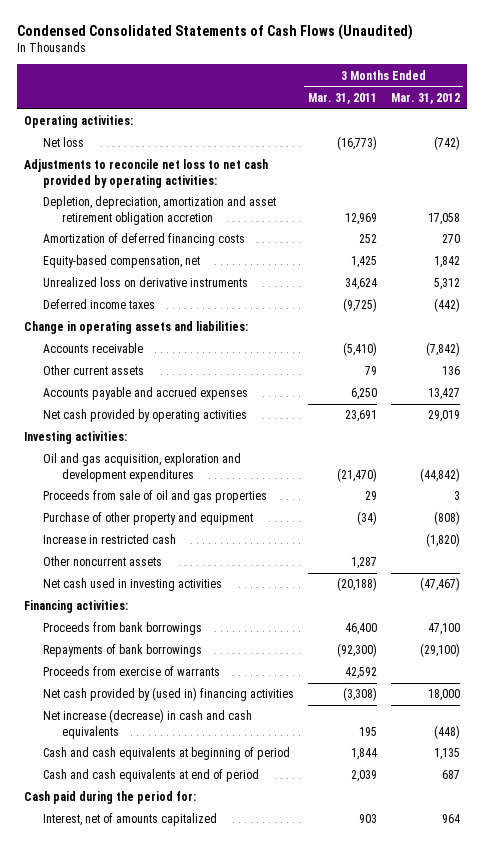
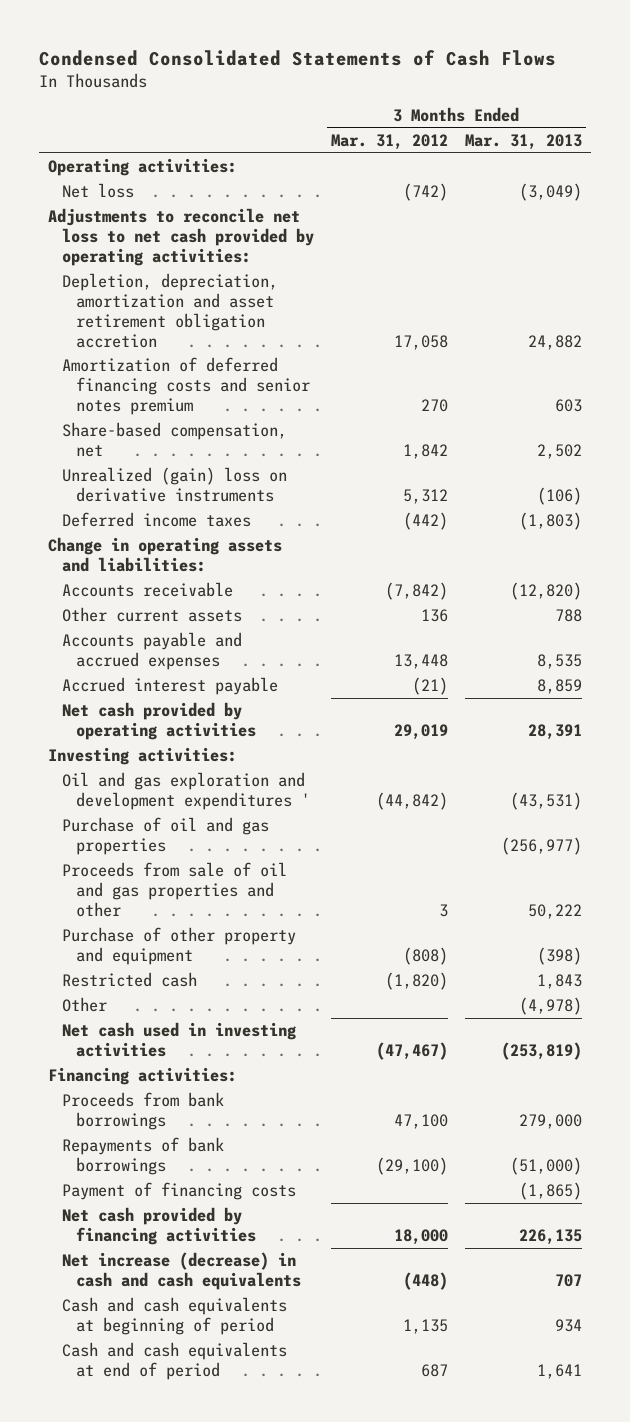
[16,23,413,40] Condensed Consolidated Statements of Cash Flows (Unaudited) -> [39,49,557,66] Condensed Consolidated Statements of Cash Flows
[307,93,377,105] Mar. 31, 2011 -> none
none -> [465,133,583,150] Mar. 31, 2013
[42,233,245,247] Amortization of deferred financing costs -> [61,357,310,415] Amortization of deferred financing costs and senior notes premium
[42,255,200,269] Equity-based compensation, net -> [61,422,287,458] Share-based compensation, net
[42,277,248,288] Unrealized loss on derivative instruments -> [61,467,287,503] Unrealized (gain) loss on derivative instruments
[427,388,460,401] 13,427 -> [393,654,448,670] 13,448
none -> [61,677,278,696] Accrued interest payable
[42,453,241,482] Oil and gas acquisition, exploration and development expenditures -> [61,772,310,811] Oil and gas exploration and development expenditures '
none -> [61,817,269,856] Purchase of oil and gas properties
[42,490,267,504] Proceeds from sale of oil and gas properties -> [61,862,287,917] Proceeds from sale of oil and gas properties and other
[42,534,176,545] Increase in restricted cash -> [61,972,197,988] Restricted cash
[42,556,162,567] Other noncurrent assets -> [61,997,107,1013] Other
[42,666,220,677] Proceeds from exercise of warrants -> none
none -> [61,1182,296,1201] Payment of financing costs
[42,687,294,702] Net cash provided by (used in) financing activities -> [61,1207,256,1246] Net cash provided by financing activities
[23,791,196,805] Cash paid during the period for: -> none
[42,813,217,827] Interest, net of amounts capitalized -> none

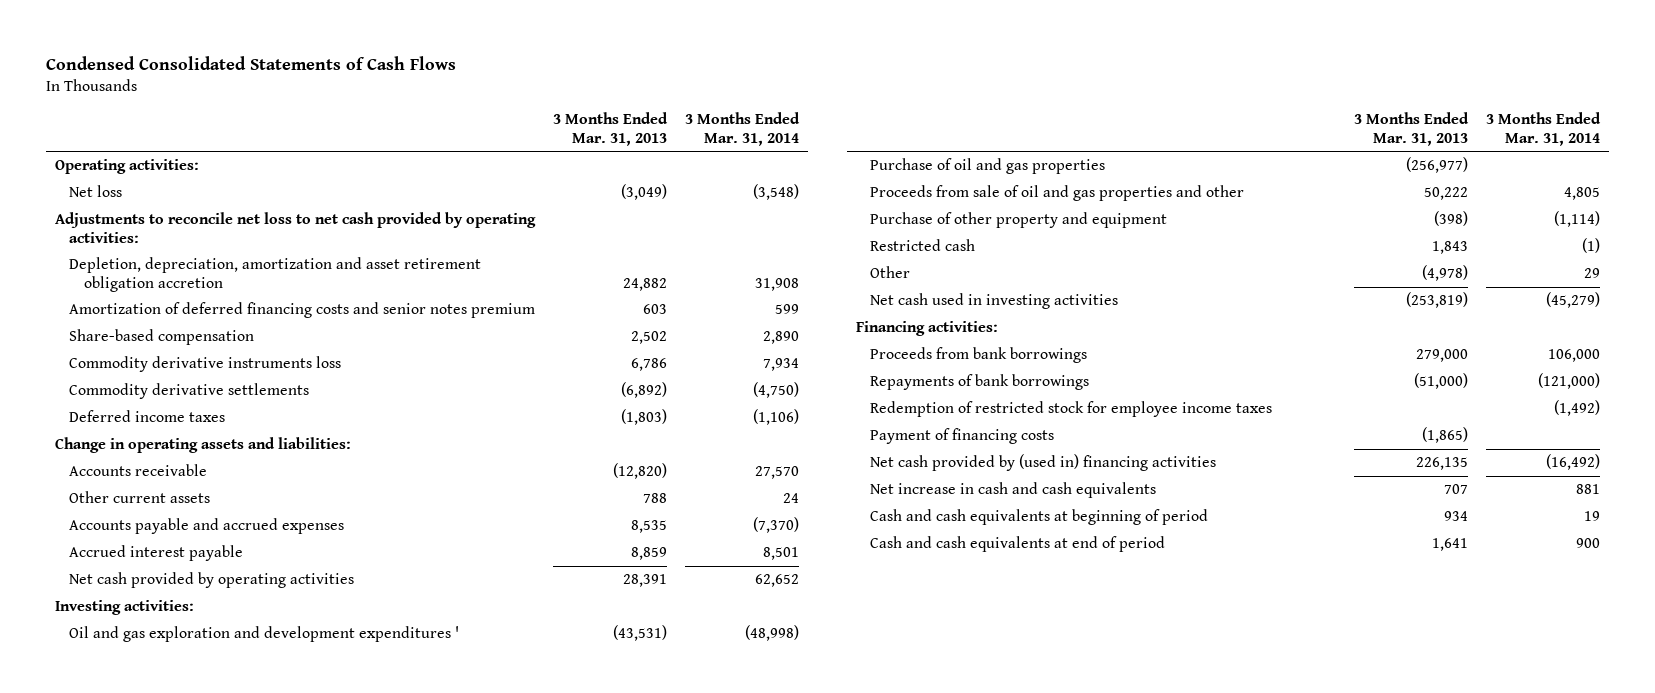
[330,133,448,150] Mar. 31, 2012 -> none
none -> [685,112,801,146] 3 Months Ended Mar. 31, 2014
[61,467,287,503] Unrealized (gain) loss on derivative instruments -> none
[61,422,287,458] Share-based compensation, net -> [69,329,255,346] Share-based compensation
none -> [69,356,342,373] Commodity derivative instruments loss
none -> [69,383,310,400] Commodity derivative settlements
none -> [870,401,1273,418] Redemption of restricted stock for employee income taxes
[61,1207,256,1246] Net cash provided by financing activities -> [870,454,1217,472] Net cash provided by (used in) financing activities
[61,1252,301,1291] Net increase (decrease) in cash and cash equivalents -> [870,482,1157,499] Net increase in cash and cash equivalents

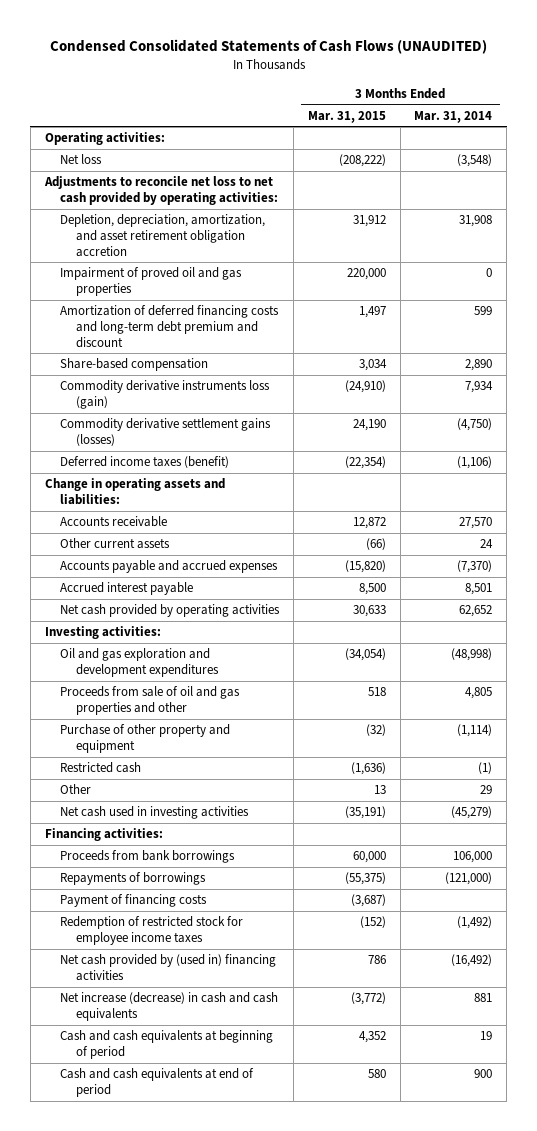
[45,55,456,70] Condensed Consolidated Statements of Cash Flows -> [49,39,487,55] Condensed Consolidated Statements of Cash Flows (UNAUDITED)
[553,112,669,146] 3 Months Ended Mar. 31, 2013 -> none
none -> [307,110,386,123] Mar. 31, 2015
[69,257,482,292] Depletion, depreciation, amortization and asset retirement obligation accretion -> [60,214,266,257] Depletion, depreciation, amortization, and asset retirement obligation accretion
none -> [60,267,243,297] Impairment of proved oil and gas properties
[69,302,536,319] Amortization of deferred financing costs and senior notes premium -> [60,305,280,348] Amortization of deferred financing costs and long-term debt premium and discount
[69,356,342,373] Commodity derivative instruments loss -> [60,380,271,410] Commodity derivative instruments loss (gain)
[69,383,310,400] Commodity derivative settlements -> [60,418,272,447] Commodity derivative settlement gains (losses)
[69,410,226,423] Deferred income taxes -> [60,456,230,469] Deferred income taxes (benefit)
[870,158,1106,175] Purchase of oil and gas properties -> none
[69,626,460,643] Oil and gas exploration and development expenditures ' -> [60,648,219,678] Oil and gas exploration and development expenditures
[870,374,1090,391] Repayments of bank borrowings -> [60,872,207,886] Repayments of borrowings
[870,401,1273,418] Redemption of restricted stock for employee income taxes -> [60,916,244,946] Redemption of restricted stock for employee income taxes
[870,482,1157,499] Net increase in cash and cash equivalents -> [60,992,279,1022] Net increase (decrease) in cash and cash equivalents

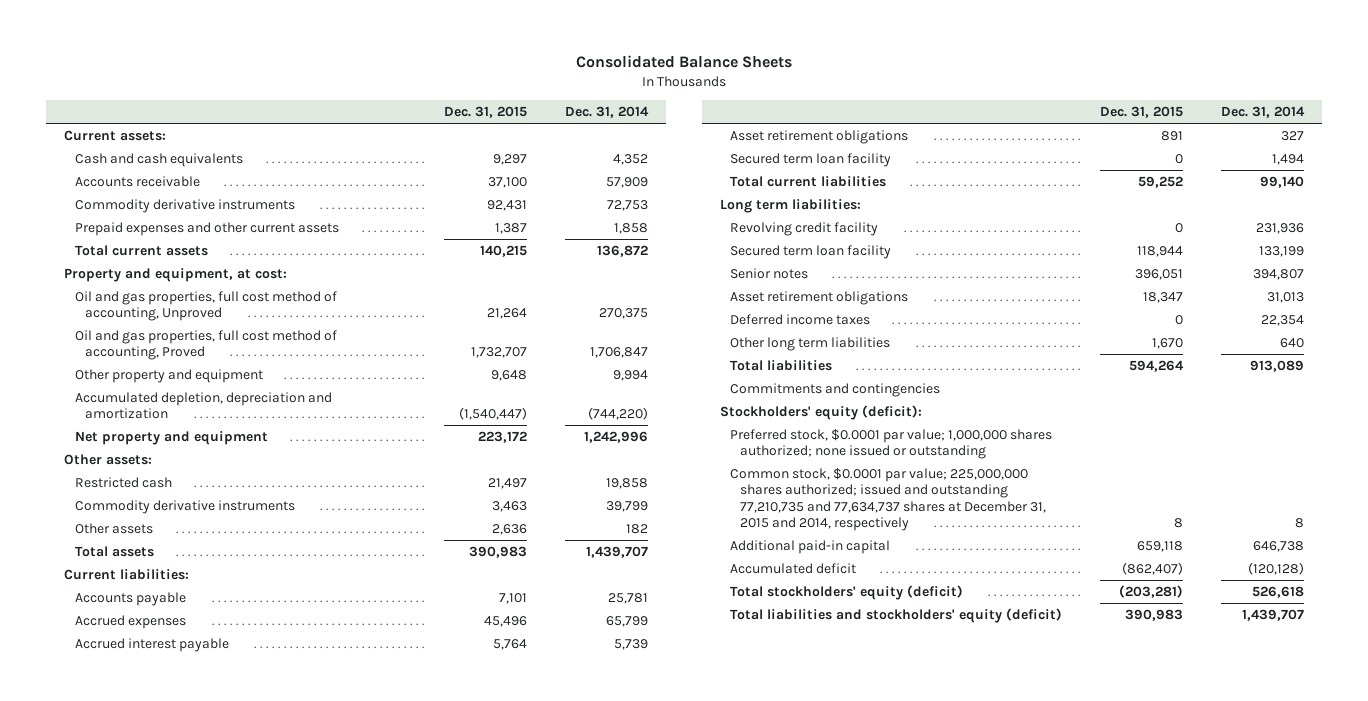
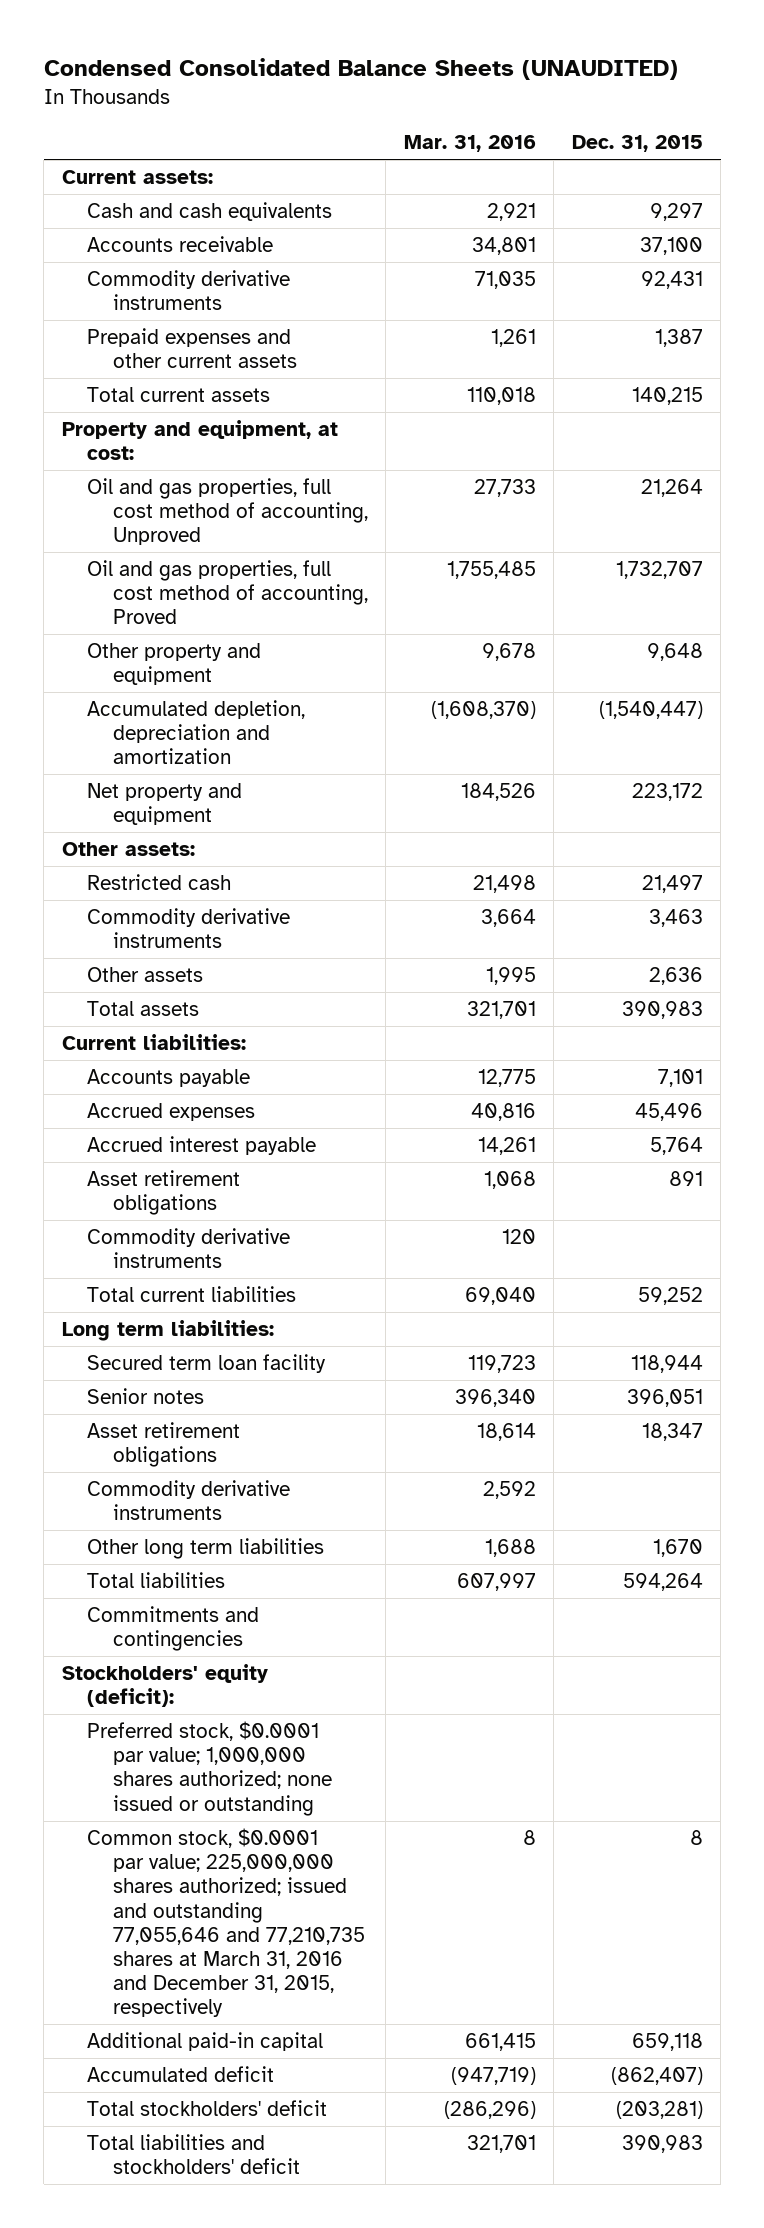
[575,55,792,69] Consolidated Balance Sheets -> [43,58,678,81] Condensed Consolidated Balance Sheets (UNAUDITED)
[564,106,649,119] Dec. 31, 2014 -> none
none -> [403,135,536,153] Mar. 31, 2016
[730,152,892,167] Secured term loan facility -> none
none -> [87,1228,291,1269] Commodity derivative instruments
[730,221,879,236] Revolving credit facility -> none
[730,313,871,325] Deferred income taxes -> none
none -> [87,1480,291,1521] Commodity derivative instruments
[730,467,1047,532] Common stock, $0.0001 par value; 225,000,000 shares authorized; issued and outstanding 77,210,735 and 77,634,737 shares at December 31, 2015 and 2014, respectively -> [87,1828,365,2018] Common stock, $0.0001 par value; 225,000,000 shares authorized; issued and outstanding 77,055,646 and 77,210,735 shares at March 31, 2016 and December 31, 2015, respectively
[730,584,964,600] Total stockholders' equity (deficit) -> [87,2100,328,2117] Total stockholders' deficit
[730,607,1063,623] Total liabilities and stockholders' equity (deficit) -> [87,2134,300,2175] Total liabilities and stockholders' deficit

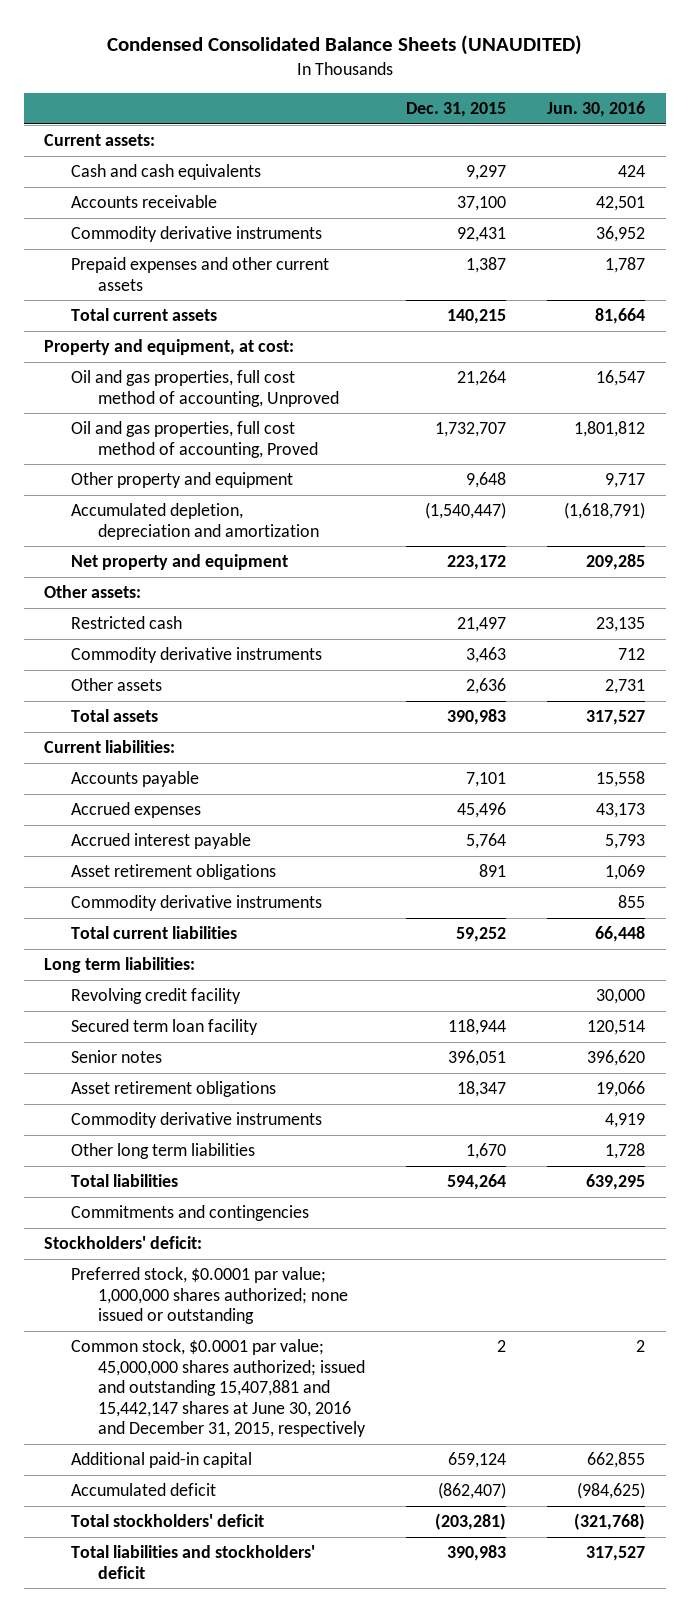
[403,135,536,153] Mar. 31, 2016 -> none
none -> [547,101,646,118] Jun. 30, 2016
none -> [71,988,242,1005] Revolving credit facility
[61,1664,268,1708] Stockholders' equity (deficit): -> [44,1236,203,1250] Stockholders' deficit:
[87,1828,365,2018] Common stock, $0.0001 par value; 225,000,000 shares authorized; issued and outstanding 77,055,646 and 77,210,735 shares at March 31, 2016 and December 31, 2015, respectively -> [71,1339,366,1438] Common stock, $0.0001 par value; 45,000,000 shares authorized; issued and outstanding 15,407,881 and 15,442,147 shares at June 30, 2016 and December 31, 2015, respectively
[689,1830,703,1846] 8 -> [497,1340,507,1353] 2
[631,2033,703,2052] 659,118 -> [448,1452,507,1469] 659,124

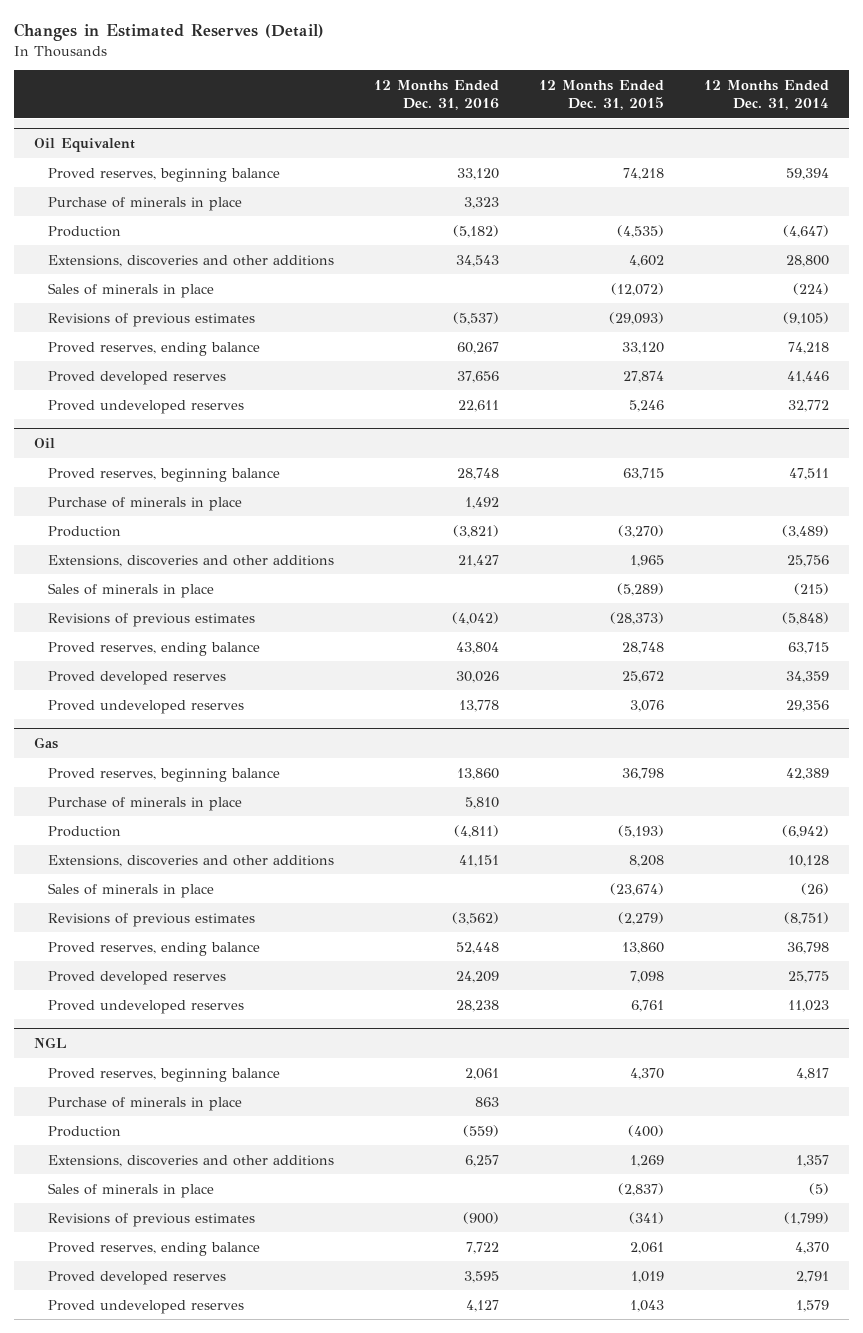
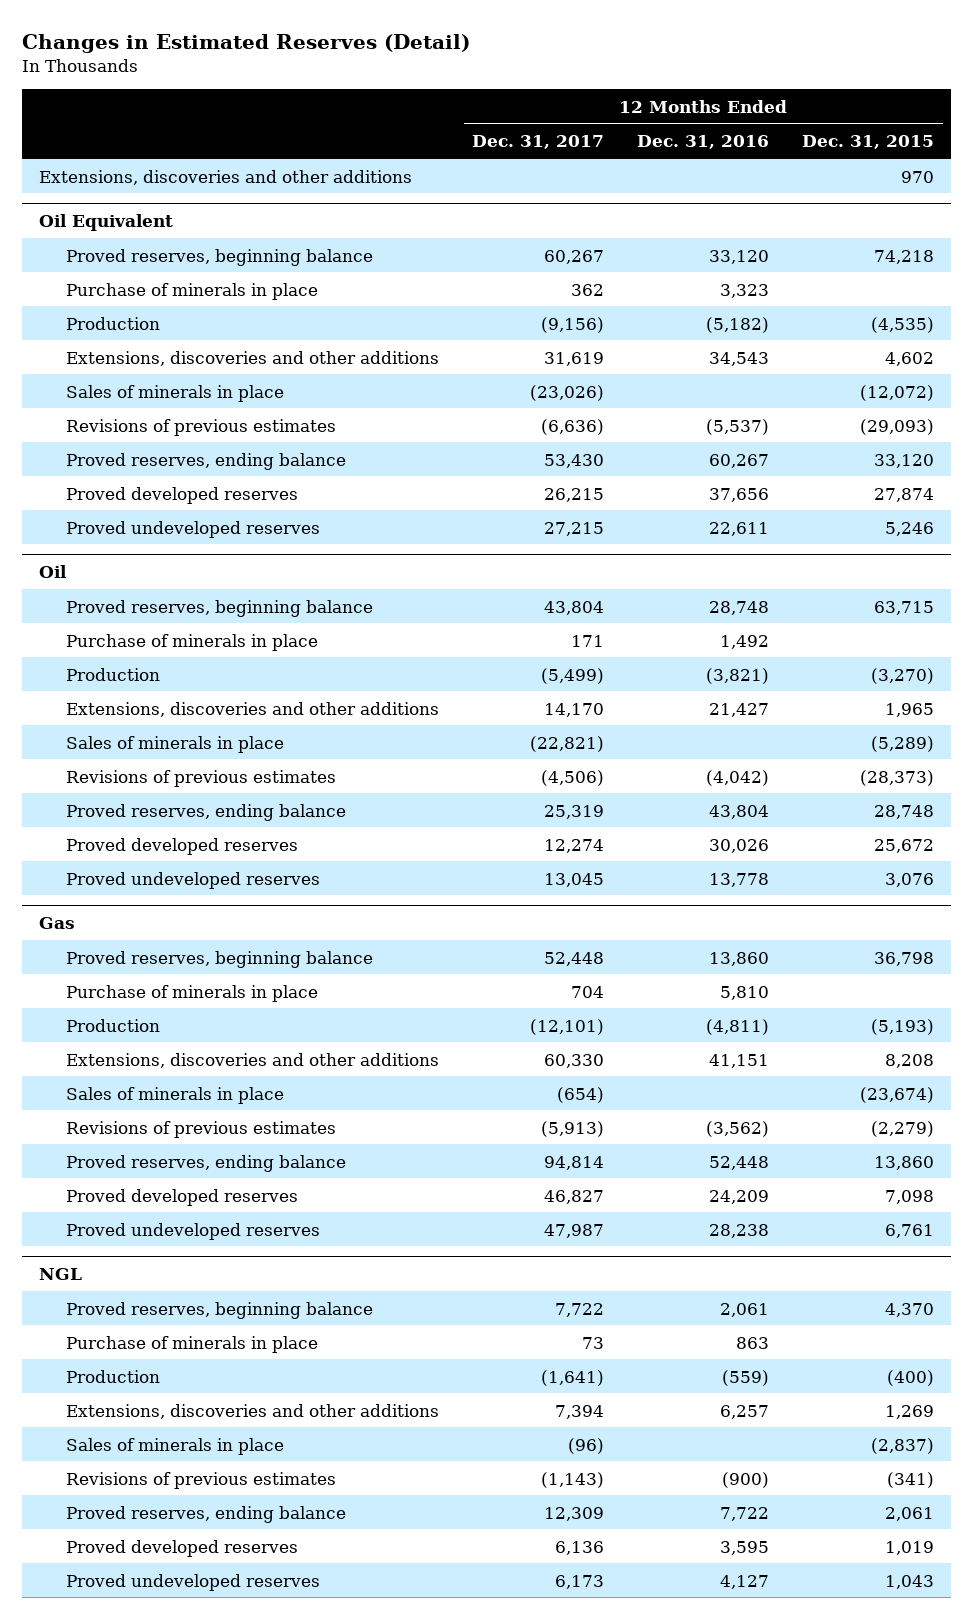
[704,79,830,111] 12 Months Ended Dec. 31, 2014 -> none
none -> [471,135,604,150] Dec. 31, 2017
none -> [38,169,412,185] Extensions, discoveries and other additions

